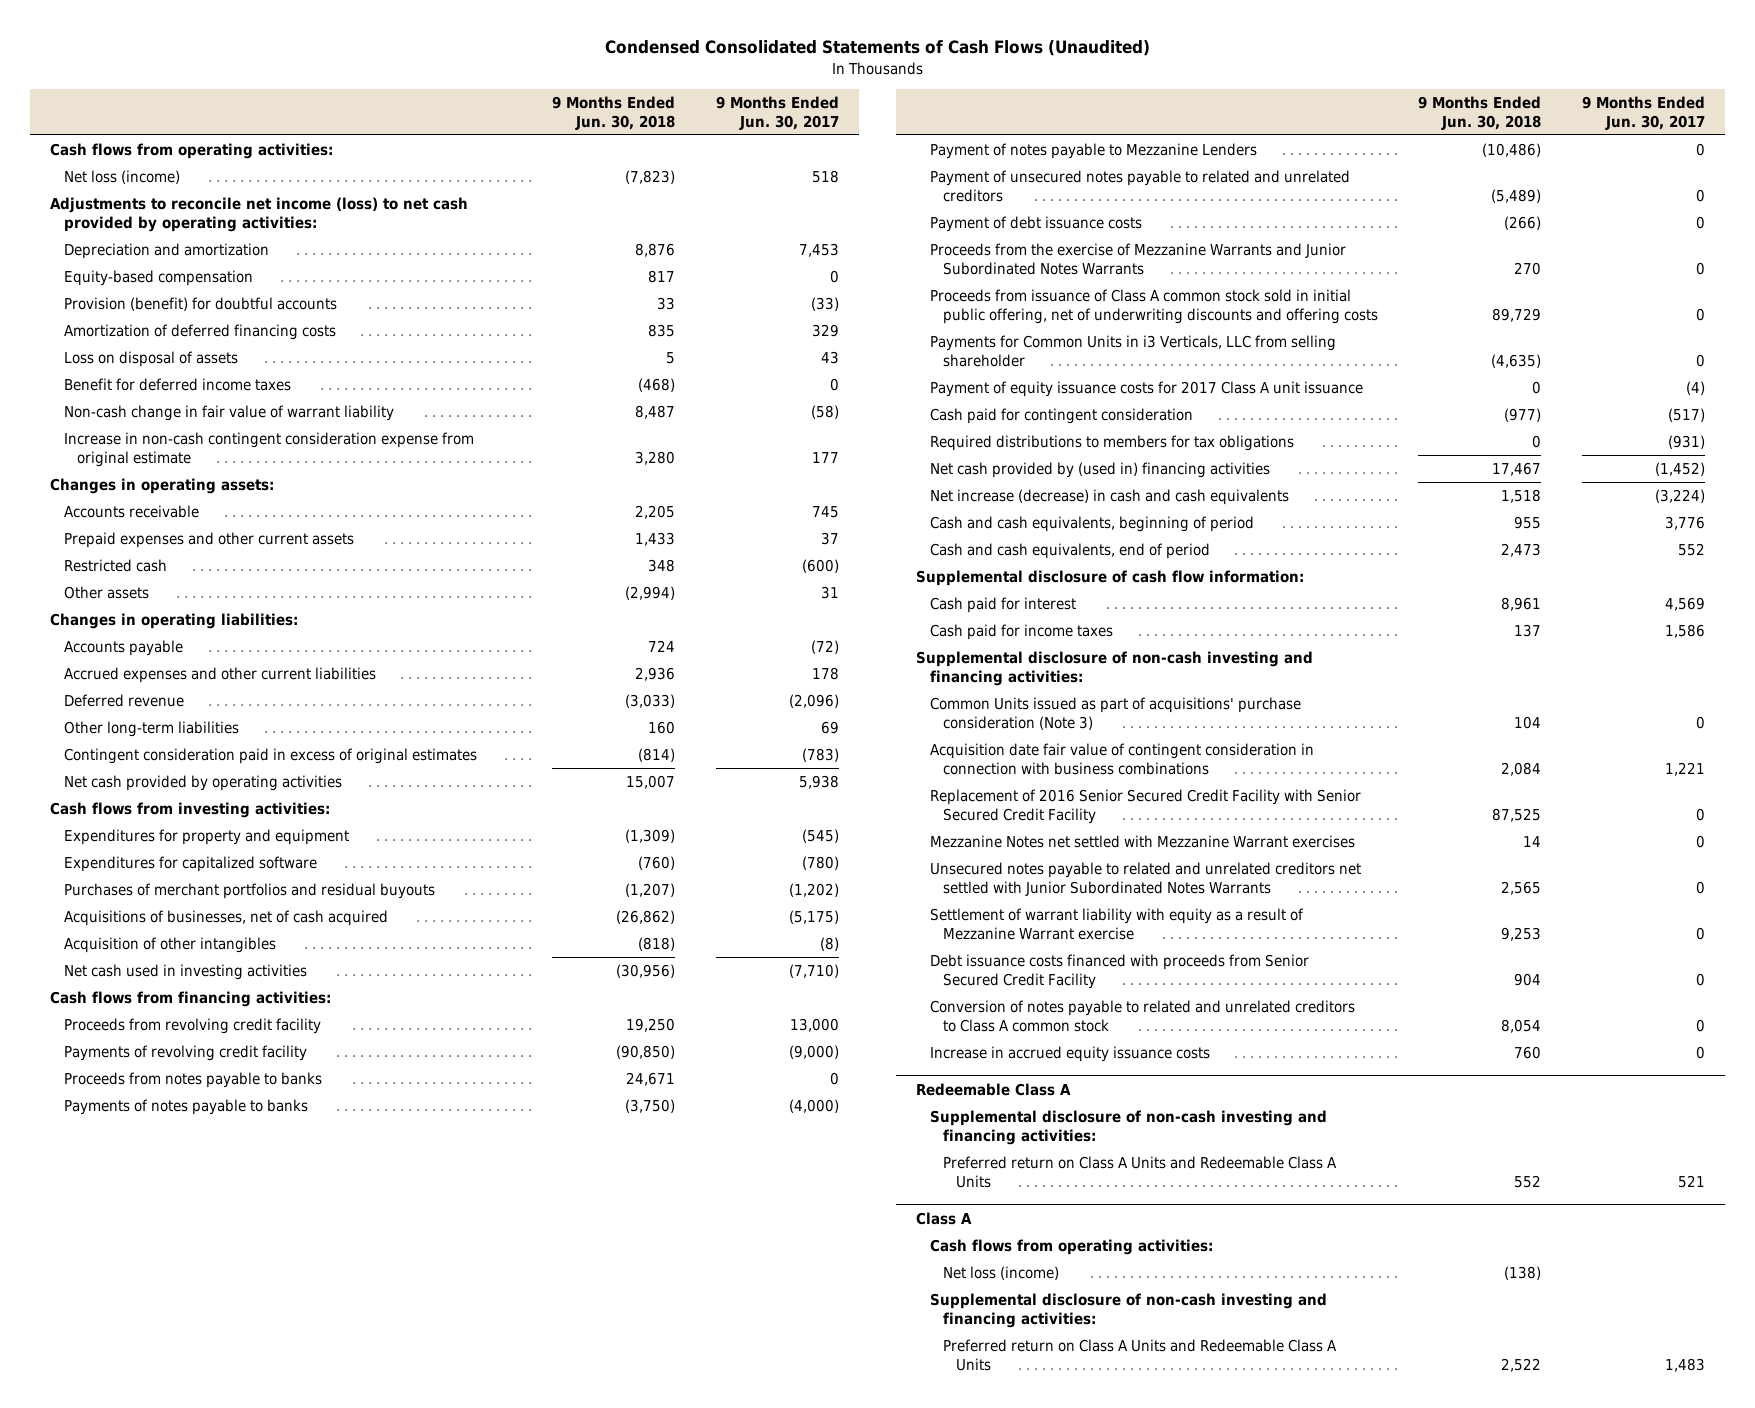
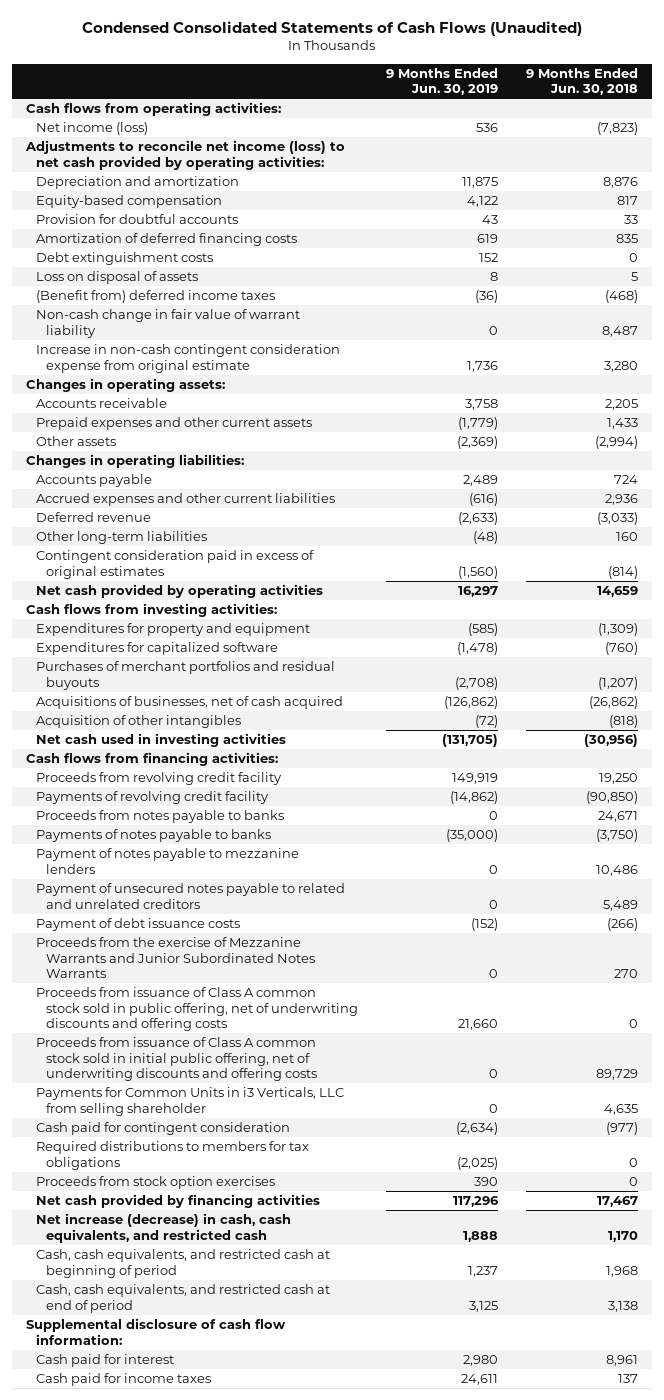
[715,95,839,130] 9 Months Ended Jun. 30, 2017 -> none
none -> [386,67,499,96] 9 Months Ended Jun. 30, 2019
[63,170,180,185] Net loss (income) -> [36,122,149,136] Net income (loss)
[63,297,337,312] Provision (benefit) for doubtful accounts -> [36,214,239,225] Provision for doubtful accounts
none -> [36,252,214,266] Debt extinguishment costs
[63,378,291,392] Benefit for deferred income taxes -> [36,290,276,304] (Benefit from) deferred income taxes
[63,559,167,573] Restricted cash -> none
[626,775,676,790] 15,007 -> [596,586,638,598] 14,659
[929,143,1257,160] Payment of notes payable to Mezzanine Lenders -> [36,848,300,874] Payment of notes payable to mezzanine lenders
[1482,143,1542,158] (10,486) -> [595,864,638,876] 10,486
[1491,189,1542,204] (5,489) -> [602,899,638,911] 5,489
none -> [36,987,359,1032] Proceeds from issuance of Class A common stock sold in public offering, net of underwriting discounts and offering costs
[929,381,1363,398] Payment of equity issuance costs for 2017 Class A unit issuance -> none
[1491,354,1542,369] (4,635) -> [603,1103,638,1115] 4,635
none -> [36,1176,276,1190] Proceeds from stock option exercises
[929,462,1270,479] Net cash provided by (used in) financing activities -> [36,1194,321,1209] Net cash provided by financing activities
[929,489,1289,506] Net increase (decrease) in cash and cash equivalents -> [36,1213,292,1243] Net increase (decrease) in cash, cash equivalents, and restricted cash
[1501,489,1542,504] 1,518 -> [607,1230,638,1242] 1,170
[929,516,1254,533] Cash and cash equivalents, beginning of period -> [36,1249,331,1278] Cash, cash equivalents, and restricted cash at beginning of period
[1514,516,1542,530] 955 -> [605,1265,638,1277] 1,968
[929,543,1210,560] Cash and cash equivalents, end of period -> [36,1284,331,1313] Cash, cash equivalents, and restricted cash at end of period
[1501,543,1542,558] 2,473 -> [607,1300,638,1312] 3,138
[916,651,1314,687] Supplemental disclosure of non-cash investing and financing activities: -> none
[929,697,1301,731] Common Units issued as part of acquisitions' purchase consideration (Note 3) -> none
[929,743,1314,776] Acquisition date fair value of contingent consideration in connection with business combinations -> none
[929,789,1361,825] Replacement of 2016 Senior Secured Credit Facility with Senior Secured Credit Facility -> none
[929,835,1355,849] Mezzanine Notes net settled with Mezzanine Warrant exercises -> none
[929,862,1361,897] Unsecured notes payable to related and unrelated creditors net settled with Junior Subordinated Notes Warrants -> none
[929,908,1304,941] Settlement of warrant liability with equity as a result of Mezzanine Warrant exercise -> none
[929,954,1309,990] Debt issuance costs financed with proceeds from Senior Secured Credit Facility -> none
[929,1000,1355,1033] Conversion of notes payable to related and unrelated creditors to Class A common stock -> none
[929,1046,1210,1063] Increase in accrued equity issuance costs -> none
[916,1082,1072,1096] Redeemable Class A -> none
[929,1110,1327,1146] Supplemental disclosure of non-cash investing and financing activities: -> none
[942,1156,1337,1189] Preferred return on Class A Units and Redeemable Class A Units -> none
[916,1211,973,1225] Class A -> none
[929,1239,1213,1256] Cash flows from operating activities: -> none
[942,1266,1059,1281] Net loss (income) -> none
[929,1293,1327,1329] Supplemental disclosure of non-cash investing and financing activities: -> none
[942,1339,1337,1372] Preferred return on Class A Units and Redeemable Class A Units -> none

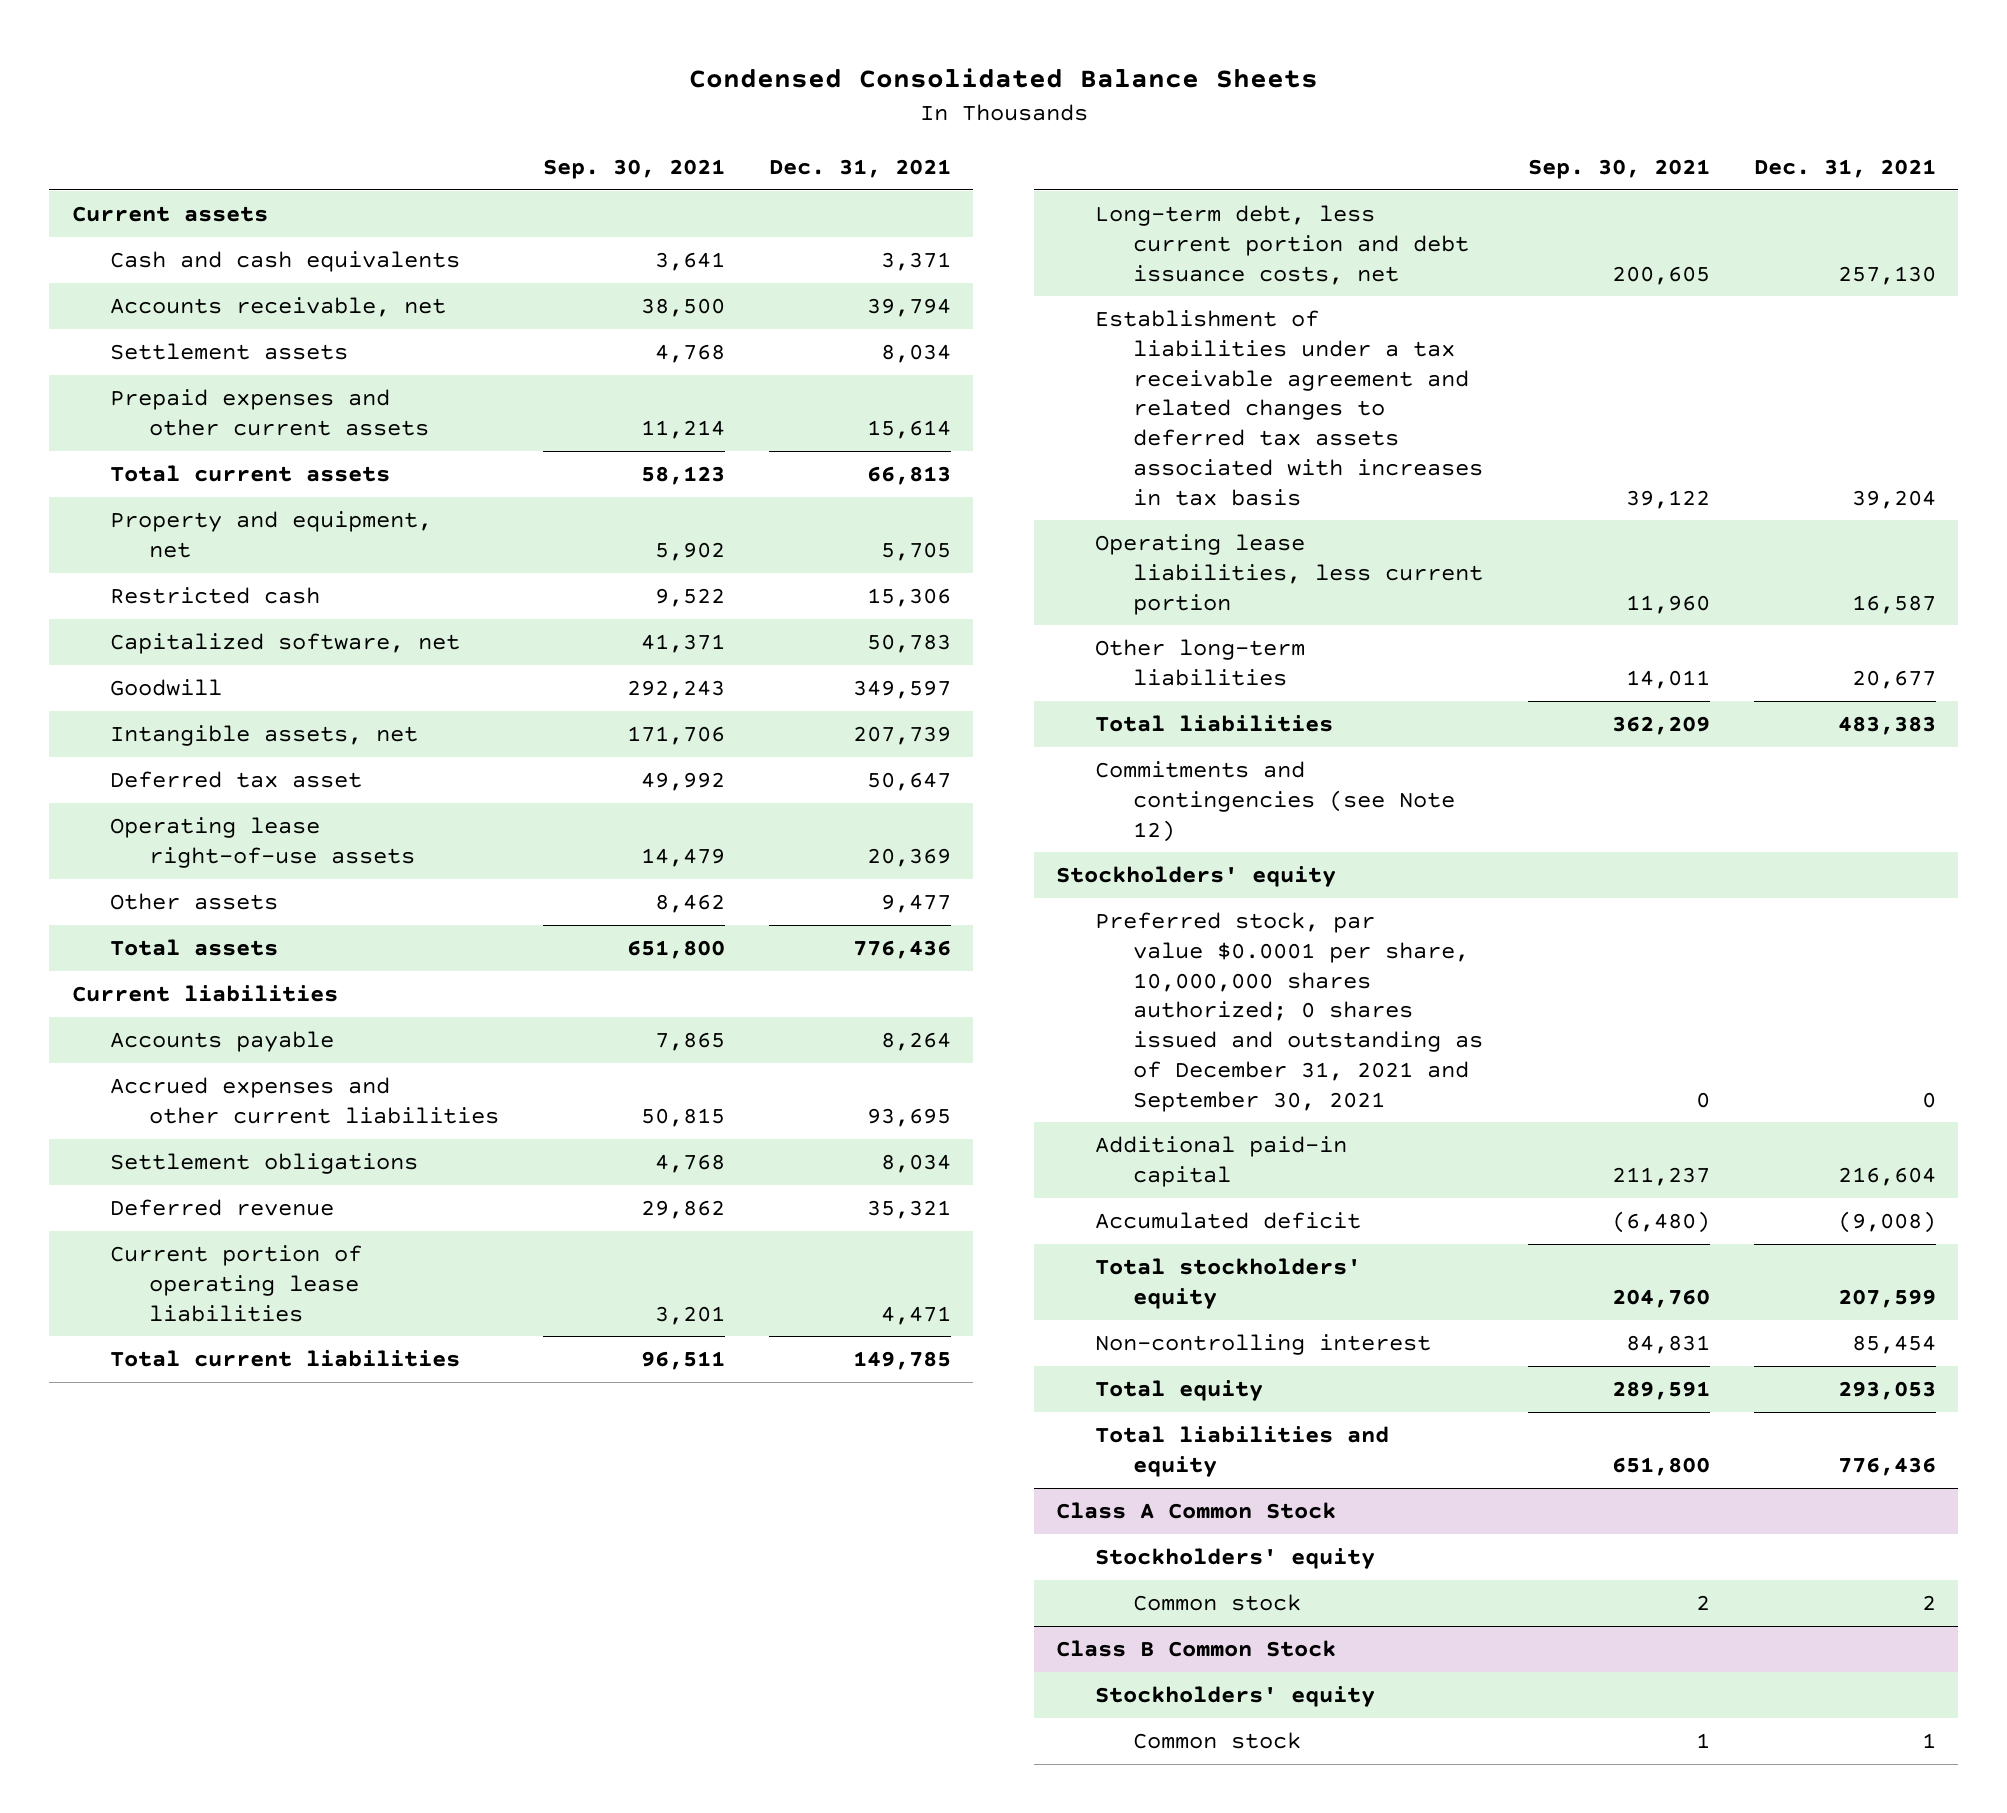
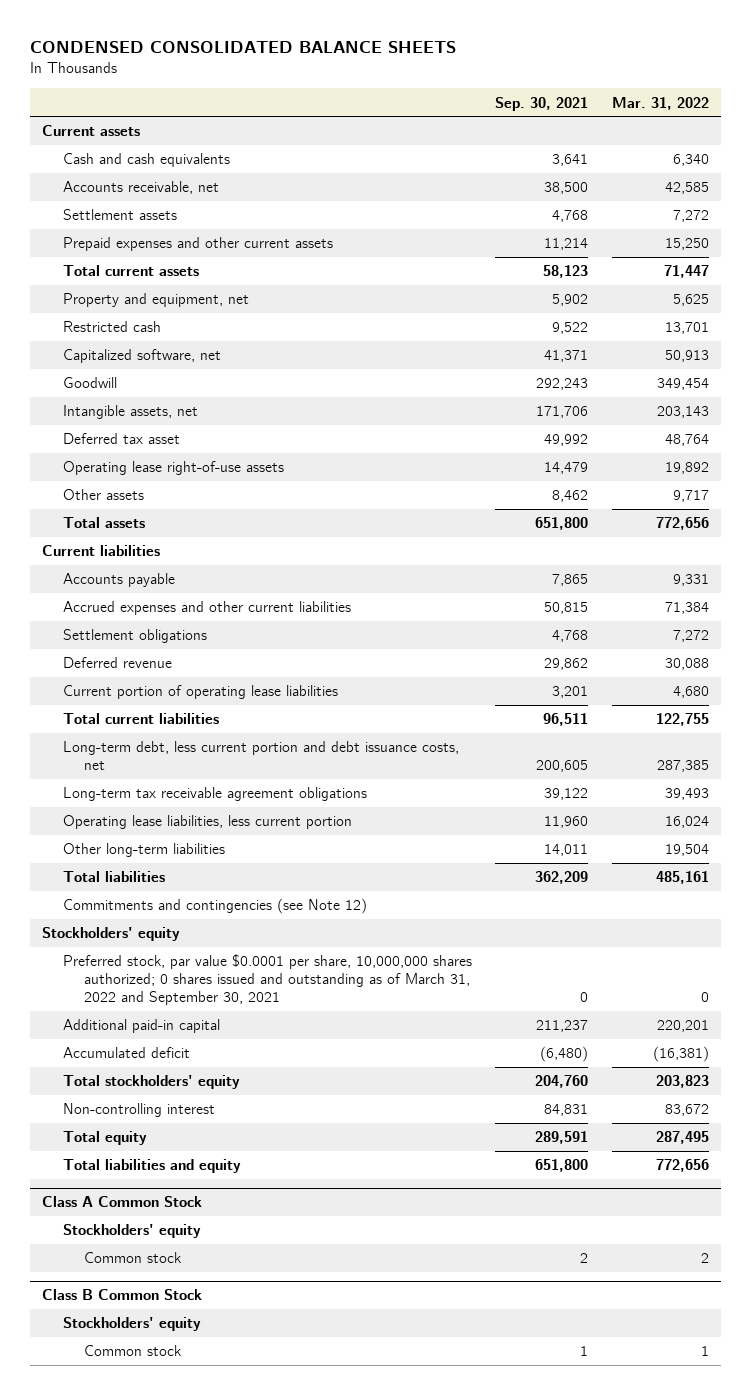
[688,68,1318,89] Condensed Consolidated Balance Sheets -> [29,41,456,54] CONDENSED CONSOLIDATED BALANCE SHEETS
[769,159,952,179] Dec. 31, 2021 -> none
none -> [611,96,709,110] Mar. 31, 2022
[1094,310,1484,506] Establishment of liabilities under a tax receivable agreement and related changes to deferred tax assets associated with increases in tax basis -> [62,787,367,802] Long-term tax receivable agreement obligations
[1094,912,1484,1112] Preferred stock, par value $0.0001 per share, 10,000,000 shares authorized; 0 shares issued and outstanding as of December 31, 2021 and September 30, 2021 -> [62,954,472,1006] Preferred stock, par value $0.0001 per share, 10,000,000 shares authorized; 0 shares issued and outstanding as of March 31, 2022 and September 30, 2021

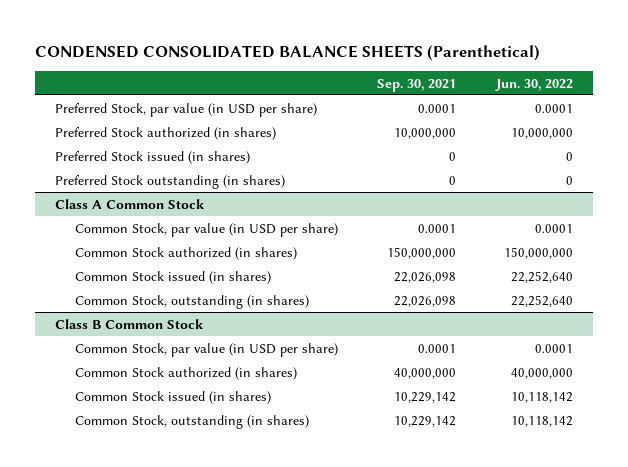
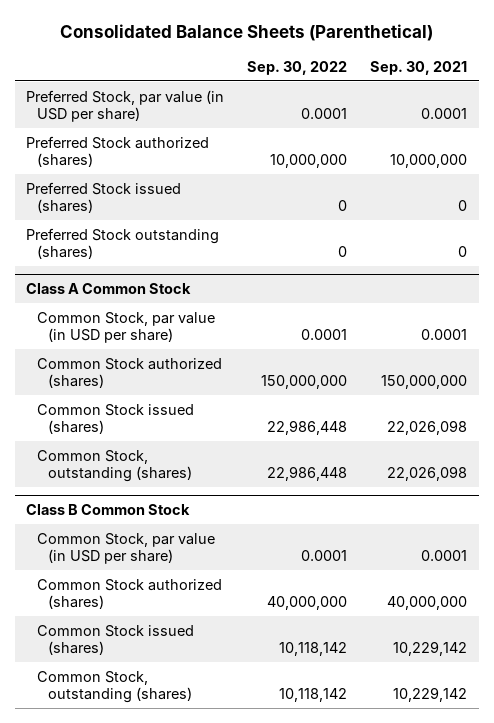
[34,44,540,61] CONDENSED CONSOLIDATED BALANCE SHEETS (Parenthetical) -> [59,23,433,41] Consolidated Balance Sheets (Parenthetical)
[495,78,574,91] Jun. 30, 2022 -> none
none -> [247,60,348,75] Sep. 30, 2022
[54,126,276,140] Preferred Stock authorized (in shares) -> [26,135,210,168] Preferred Stock authorized (shares)
[54,150,250,164] Preferred Stock issued (in shares) -> [26,181,182,214] Preferred Stock issued (shares)
[54,174,285,189] Preferred Stock outstanding (in shares) -> [26,227,220,260] Preferred Stock outstanding (shares)
[74,246,297,260] Common Stock authorized (in shares) -> [37,357,223,389] Common Stock authorized (shares)
[74,270,271,284] Common Stock issued (in shares) -> [37,403,195,435] Common Stock issued (shares)
[74,294,309,309] Common Stock, outstanding (in shares) -> [37,449,192,483] Common Stock, outstanding (shares)
[74,366,297,380] Common Stock authorized (in shares) -> [37,578,223,610] Common Stock authorized (shares)
[74,390,271,404] Common Stock issued (in shares) -> [37,624,195,656] Common Stock issued (shares)
[74,414,309,429] Common Stock, outstanding (in shares) -> [37,670,192,704] Common Stock, outstanding (shares)

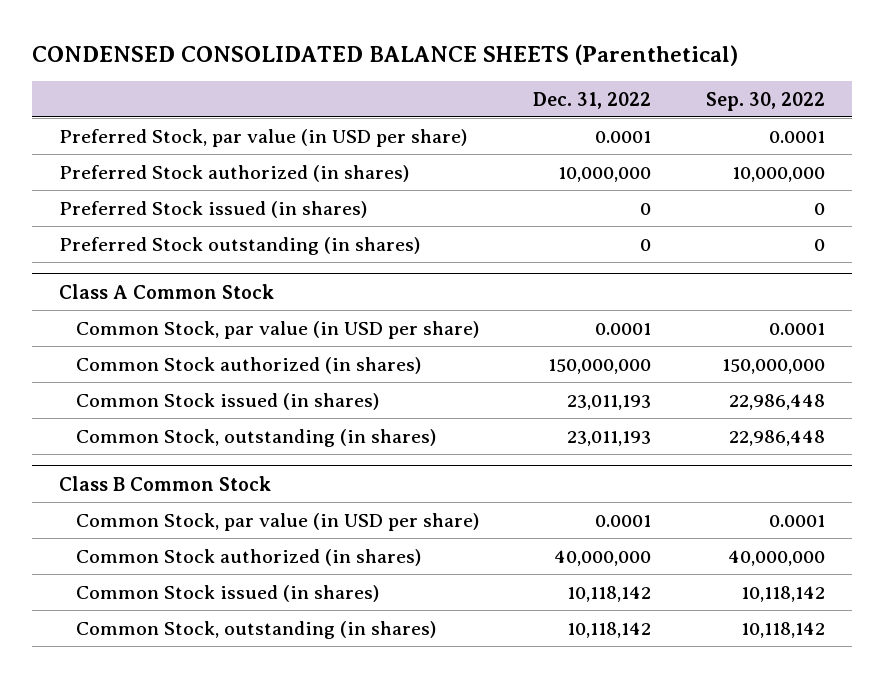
[59,23,433,41] Consolidated Balance Sheets (Parenthetical) -> [31,43,738,66] CONDENSED CONSOLIDATED BALANCE SHEETS (Parenthetical)
[370,60,468,75] Sep. 30, 2021 -> none
none -> [533,91,652,109] Dec. 31, 2022
[26,135,210,168] Preferred Stock authorized (shares) -> [58,164,409,182] Preferred Stock authorized (in shares)
[26,181,182,214] Preferred Stock issued (shares) -> [58,200,367,218] Preferred Stock issued (in shares)
[26,227,220,260] Preferred Stock outstanding (shares) -> [58,236,420,255] Preferred Stock outstanding (in shares)
[37,357,223,389] Common Stock authorized (shares) -> [75,356,421,374] Common Stock authorized (in shares)
[37,403,195,435] Common Stock issued (shares) -> [75,392,379,410] Common Stock issued (in shares)
[37,449,192,483] Common Stock, outstanding (shares) -> [75,428,436,447] Common Stock, outstanding (in shares)
[37,578,223,610] Common Stock authorized (shares) -> [75,548,421,566] Common Stock authorized (in shares)
[37,624,195,656] Common Stock issued (shares) -> [75,584,379,602] Common Stock issued (in shares)
[37,670,192,704] Common Stock, outstanding (shares) -> [75,620,436,639] Common Stock, outstanding (in shares)

